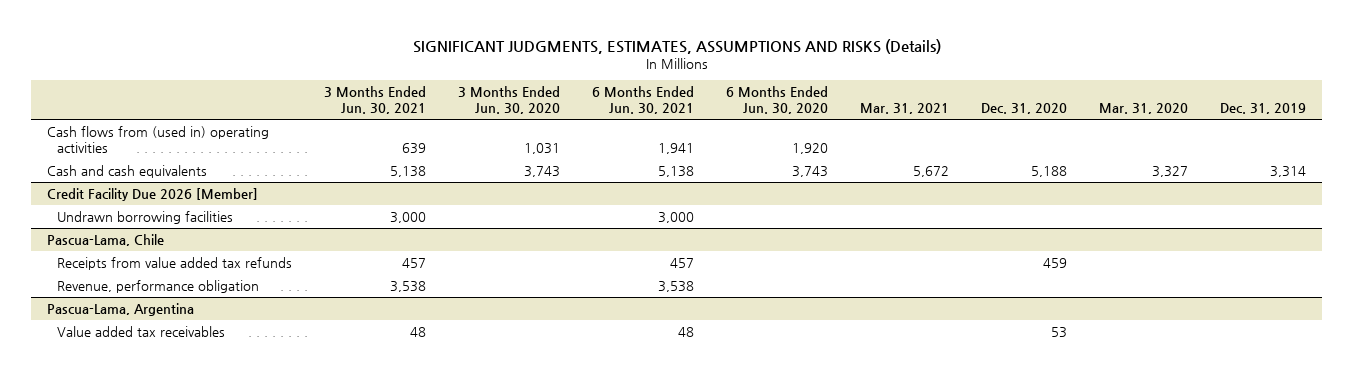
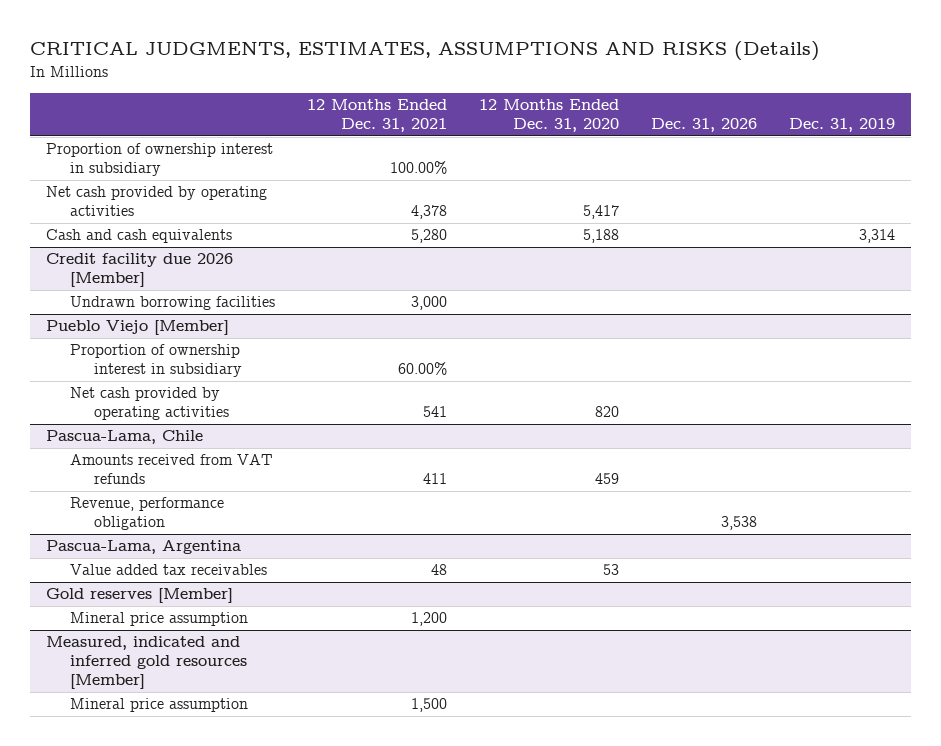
[412,38,941,54] SIGNIFICANT JUDGMENTS, ESTIMATES, ASSUMPTIONS AND RISKS (Details) -> [29,40,820,61] CRITICAL JUDGMENTS, ESTIMATES, ASSUMPTIONS AND RISKS (Details)
[324,86,427,115] 3 Months Ended Jun. 30, 2021 -> none
[458,86,561,115] 3 Months Ended Jun. 30, 2020 -> none
[592,86,695,115] 6 Months Ended Jun. 30, 2021 -> none
[726,86,829,115] 6 Months Ended Jun. 30, 2020 -> none
[860,103,950,115] Mar. 31, 2021 -> none
[981,103,1068,115] Dec. 31, 2020 -> none
[1099,103,1189,115] Mar. 31, 2020 -> none
none -> [306,99,447,133] 12 Months Ended Dec. 31, 2021
none -> [478,99,619,133] 12 Months Ended Dec. 31, 2020
none -> [651,118,758,133] Dec. 31, 2026
none -> [45,143,273,177] Proportion of ownership interest in subsidiary
[47,126,270,153] Cash flows from (used in) operating activities -> [45,186,267,217] Net cash provided by operating activities
[47,188,259,202] Credit Facility Due 2026 [Member] -> [45,253,233,288] Credit facility due 2026 [Member]
none -> [45,320,229,336] Pueblo Viejo [Member]
none -> [69,344,243,378] Proportion of ownership interest in subsidiary
none -> [69,387,230,421] Net cash provided by operating activities
[57,257,293,271] Receipts from value added tax refunds -> [69,454,273,485] Amounts received from VAT refunds
none -> [45,588,233,604] Gold reserves [Member]
none -> [69,612,248,627] Mineral price assumption
none -> [45,636,247,690] Measured, indicated and inferred gold resources [Member]
none -> [69,698,248,713] Mineral price assumption

